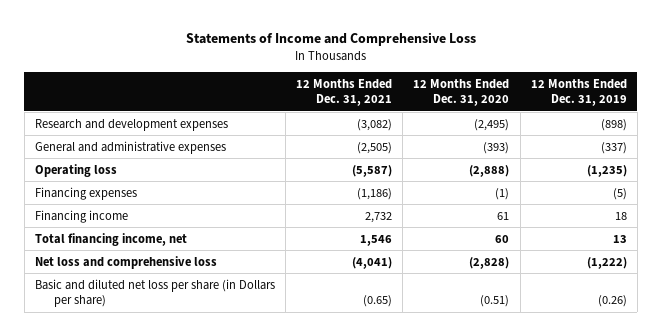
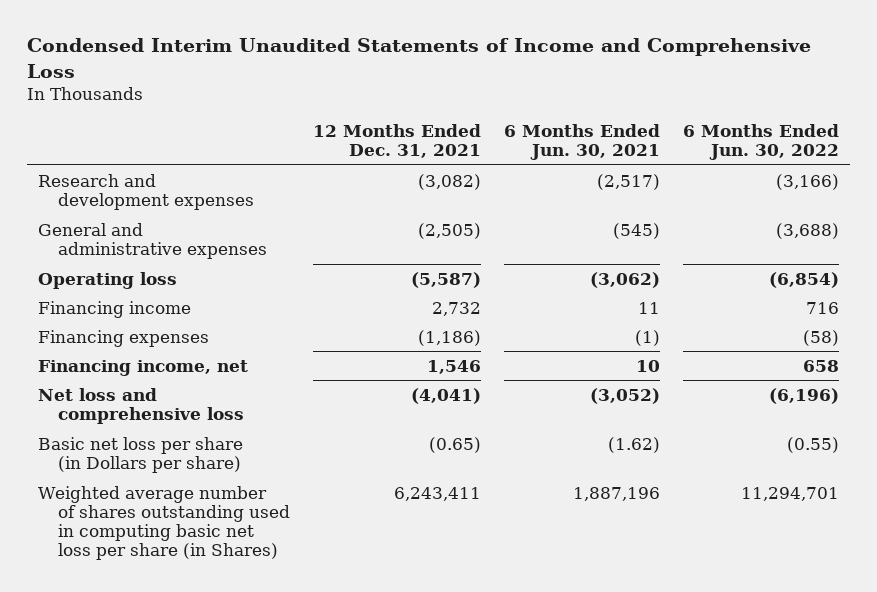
[185,32,476,47] Statements of Income and Comprehensive Loss -> [26,38,811,78] Condensed Interim Unaudited Statements of Income and Comprehensive Loss
[413,78,510,107] 12 Months Ended Dec. 31, 2020 -> none
[530,78,627,107] 12 Months Ended Dec. 31, 2019 -> none
none -> [503,123,660,160] 6 Months Ended Jun. 30, 2021
none -> [682,123,839,160] 6 Months Ended Jun. 30, 2022
[34,186,137,200] Financing expenses -> [38,329,210,347] Financing expenses
[34,232,187,246] Total financing income, net -> [38,359,249,376] Financing income, net
[34,278,275,308] Basic and diluted net loss per share (in Dollars per share) -> [38,436,244,473] Basic net loss per share (in Dollars per share)
none -> [38,485,290,561] Weighted average number of shares outstanding used in computing basic net loss per share (in Shares)

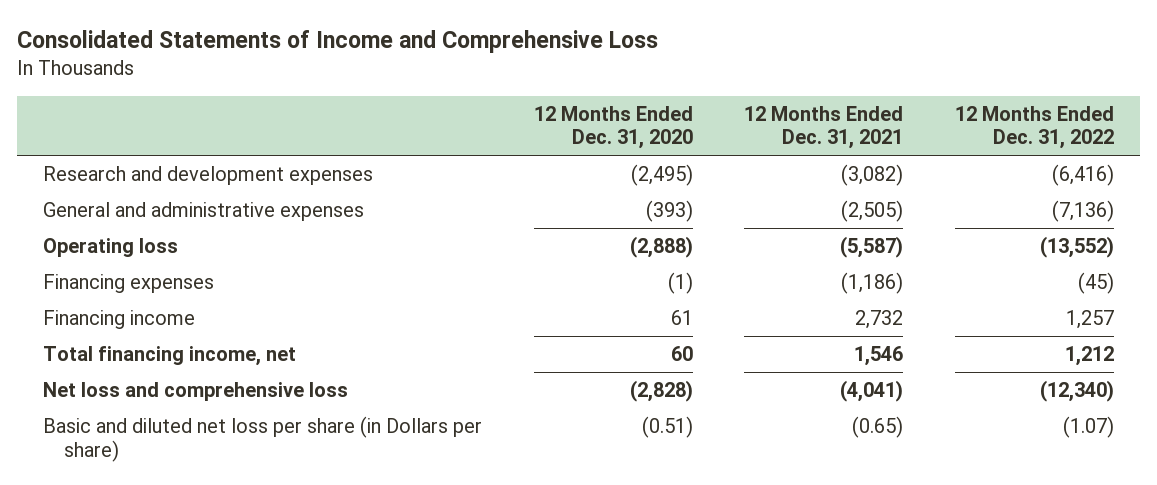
[26,38,811,78] Condensed Interim Unaudited Statements of Income and Comprehensive Loss -> [17,30,659,54] Consolidated Statements of Income and Comprehensive Loss
[503,123,660,160] 6 Months Ended Jun. 30, 2021 -> none
[682,123,839,160] 6 Months Ended Jun. 30, 2022 -> none
none -> [533,105,693,150] 12 Months Ended Dec. 31, 2020
none -> [954,105,1114,150] 12 Months Ended Dec. 31, 2022
[38,300,192,318] Financing income -> [42,310,195,330] Financing income
[38,359,249,376] Financing income, net -> [42,346,296,367] Total financing income, net
[38,485,290,561] Weighted average number of shares outstanding used in computing basic net loss per share (in Shares) -> none
[38,436,244,473] Basic net loss per share (in Dollars per share) -> [42,416,482,462] Basic and diluted net loss per share (in Dollars per share)

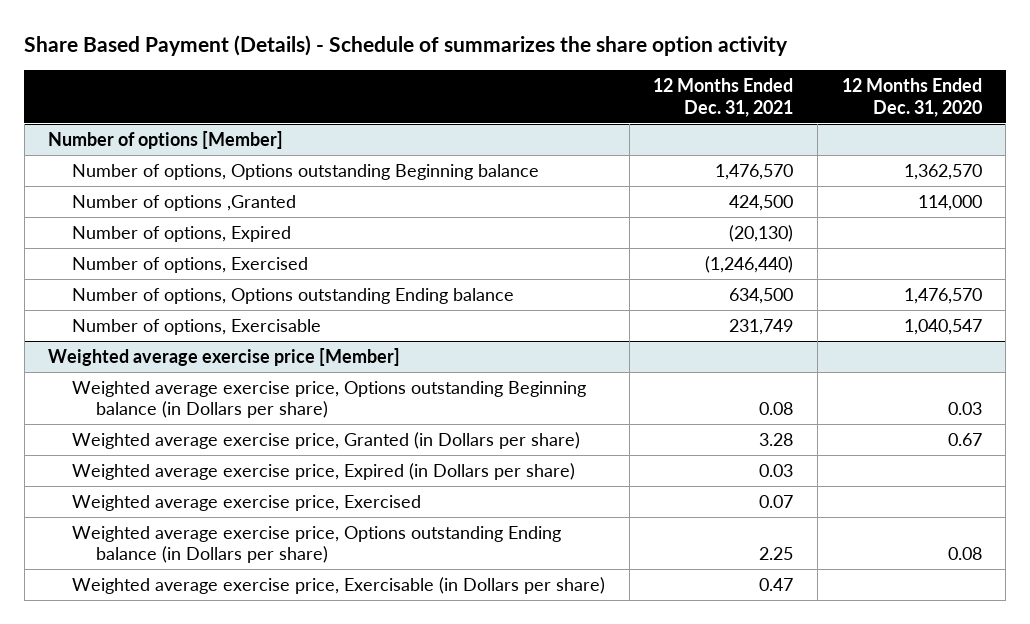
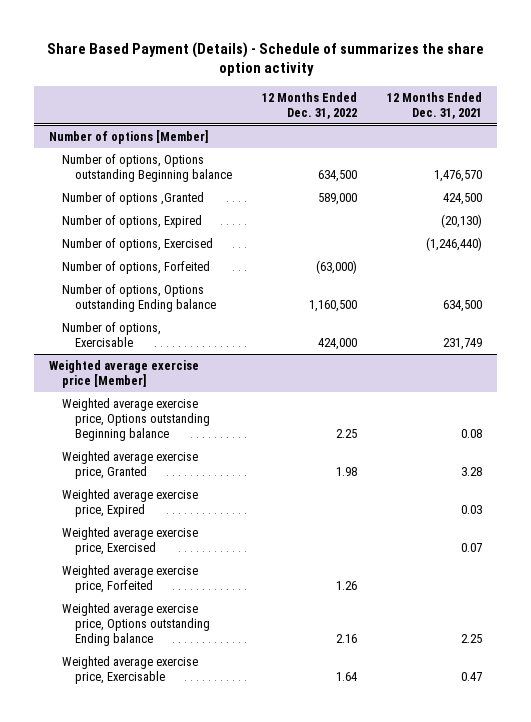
[841,78,982,117] 12 Months Ended Dec. 31, 2020 -> none
none -> [262,91,358,119] 12 Months Ended Dec. 31, 2022
none -> [62,260,211,274] Number of options, Forfeited
[71,381,586,419] Weighted average exercise price, Options outstanding Beginning balance (in Dollars per share) -> [62,397,211,441] Weighted average exercise price, Options outstanding Beginning balance
[71,432,580,450] Weighted average exercise price, Granted (in Dollars per share) -> [62,450,199,479] Weighted average exercise price, Granted
[71,463,575,481] Weighted average exercise price, Expired (in Dollars per share) -> [62,488,199,517] Weighted average exercise price, Expired
none -> [62,564,199,593] Weighted average exercise price, Forfeited
[71,526,561,564] Weighted average exercise price, Options outstanding Ending balance (in Dollars per share) -> [62,602,211,646] Weighted average exercise price, Options outstanding Ending balance
[71,577,605,595] Weighted average exercise price, Exercisable (in Dollars per share) -> [62,655,199,684] Weighted average exercise price, Exercisable

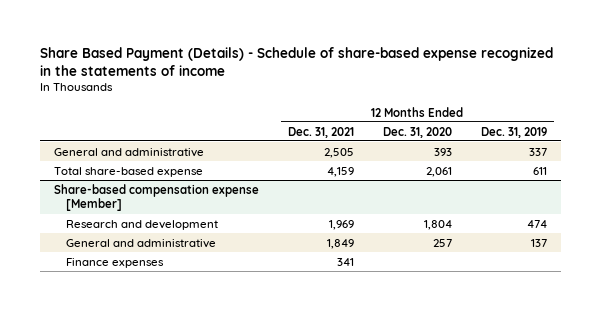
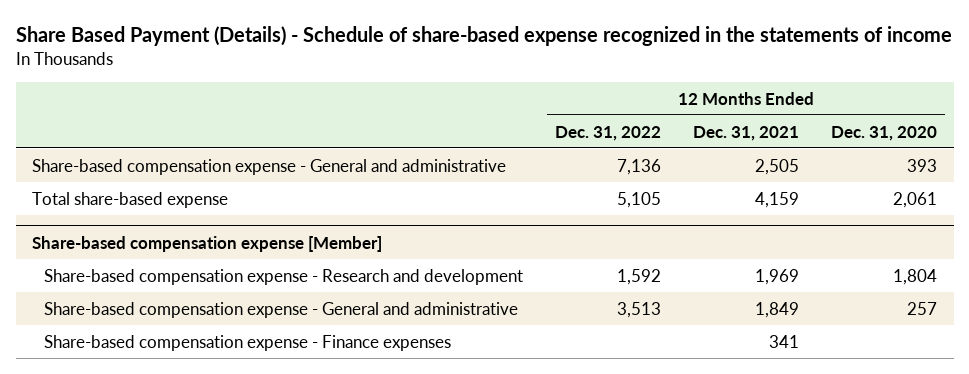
[480,126,547,138] Dec. 31, 2019 -> none
none -> [555,125,662,141] Dec. 31, 2022
[54,147,205,157] General and administrative -> [31,158,506,175] Share-based compensation expense - General and administrative
[66,219,219,230] Research and development -> [43,268,523,285] Share-based compensation expense - Research and development
[66,238,217,248] General and administrative -> [43,301,518,318] Share-based compensation expense - General and administrative
[66,257,165,268] Finance expenses -> [43,334,451,351] Share-based compensation expense - Finance expenses

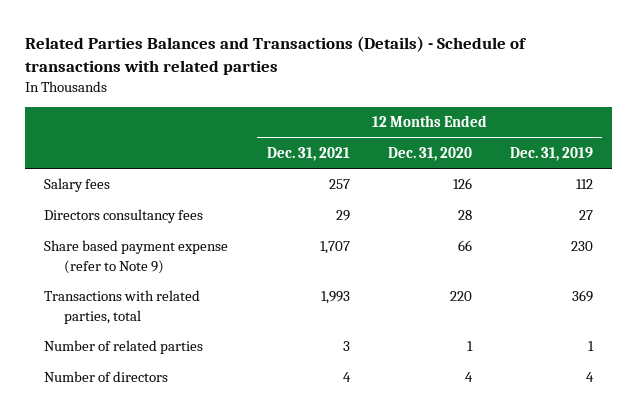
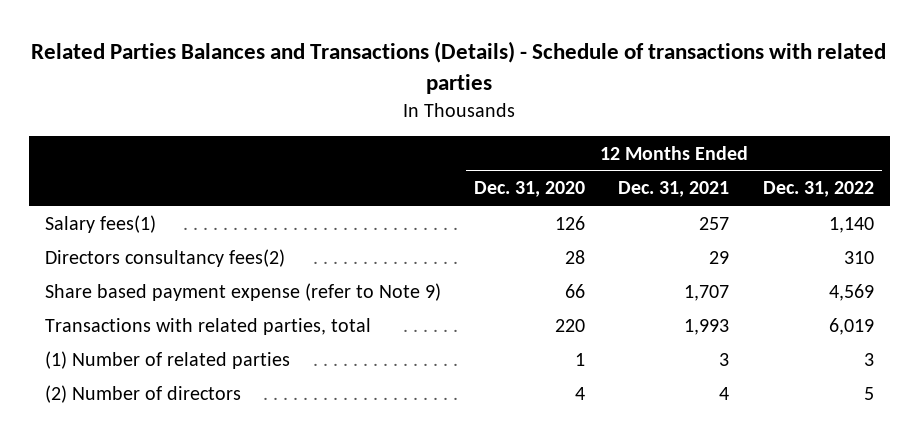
[509,146,593,161] Dec. 31, 2019 -> none
none -> [762,181,874,198] Dec. 31, 2022
[44,178,111,193] Salary fees -> [45,214,157,233] Salary fees(1)
[44,209,204,224] Directors consultancy fees -> [45,248,286,267] Directors consultancy fees(2)
[44,340,204,355] Number of related parties -> [45,350,291,369] (1) Number of related parties
[44,371,169,383] Number of directors -> [45,384,242,403] (2) Number of directors

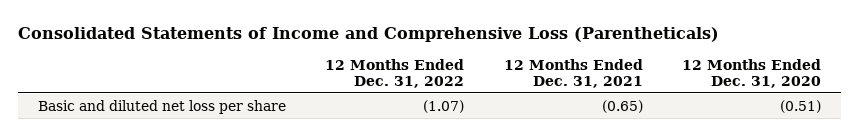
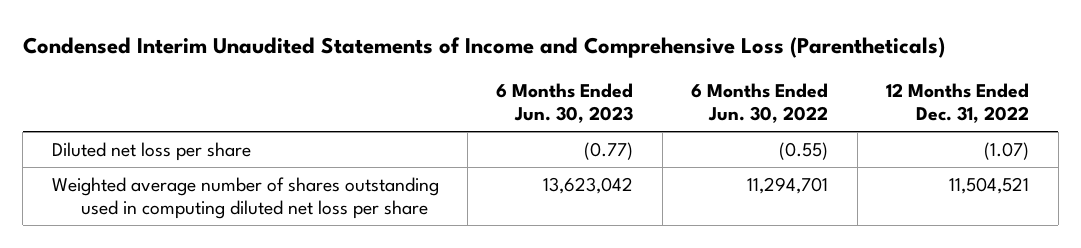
[17,27,719,43] Consolidated Statements of Income and Comprehensive Loss (Parentheticals) -> [22,37,945,59] Condensed Interim Unaudited Statements of Income and Comprehensive Loss (Parentheticals)
[503,58,643,88] 12 Months Ended Dec. 31, 2021 -> none
[681,58,821,88] 12 Months Ended Dec. 31, 2020 -> none
none -> [496,82,634,124] 6 Months Ended Jun. 30, 2023
none -> [691,82,829,124] 6 Months Ended Jun. 30, 2022
[37,100,286,115] Basic and diluted net loss per share -> [51,142,251,162] Diluted net loss per share
none -> [51,177,439,220] Weighted average number of shares outstanding used in computing diluted net loss per share

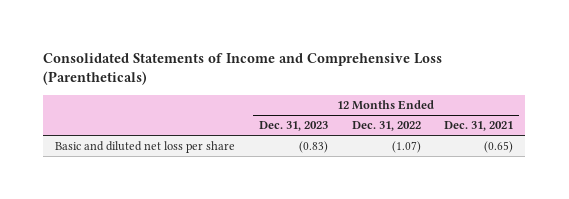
[22,37,945,59] Condensed Interim Unaudited Statements of Income and Comprehensive Loss (Parentheticals) -> [43,52,443,86] Consolidated Statements of Income and Comprehensive Loss (Parentheticals)
[496,82,634,124] 6 Months Ended Jun. 30, 2023 -> none
[691,82,829,124] 6 Months Ended Jun. 30, 2022 -> none
none -> [258,121,328,132] Dec. 31, 2023
none -> [444,121,514,132] Dec. 31, 2021
[51,177,439,220] Weighted average number of shares outstanding used in computing diluted net loss per share -> none
[51,142,251,162] Diluted net loss per share -> [55,141,236,154] Basic and diluted net loss per share

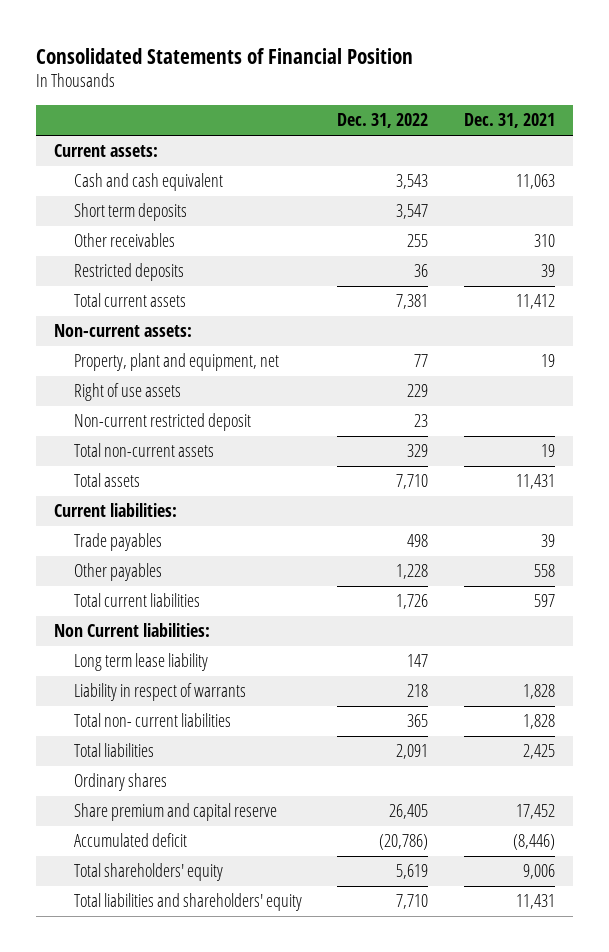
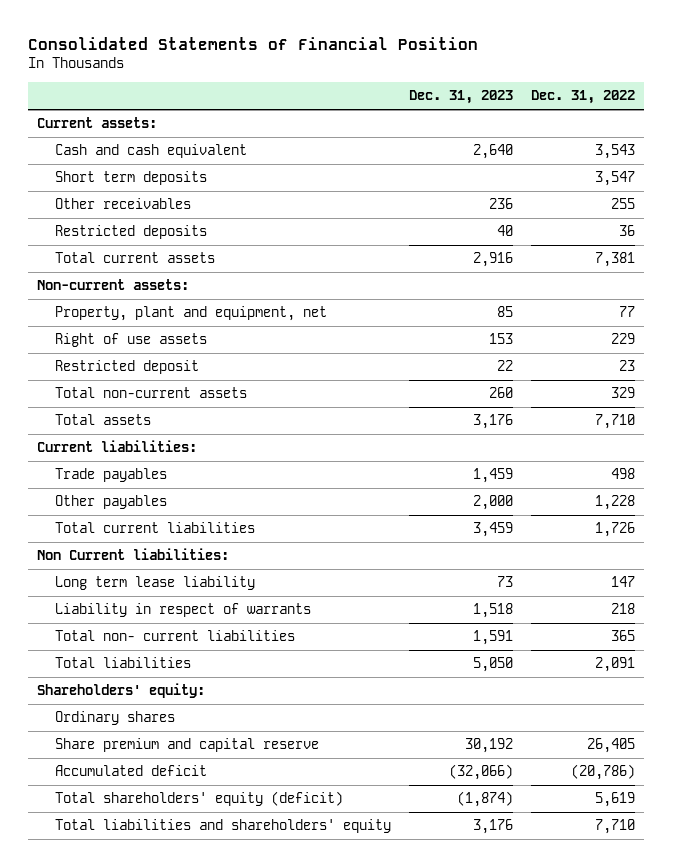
[463,113,555,129] Dec. 31, 2021 -> none
none -> [409,90,514,105] Dec. 31, 2023
[73,413,251,432] Non-current restricted deposit -> [55,360,200,375] Restricted deposit
none -> [37,683,206,699] Shareholders' equity:
[73,863,223,882] Total shareholders' equity -> [55,791,344,807] Total shareholders' equity (deficit)

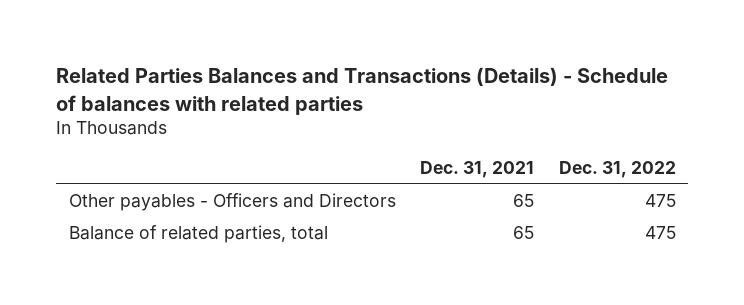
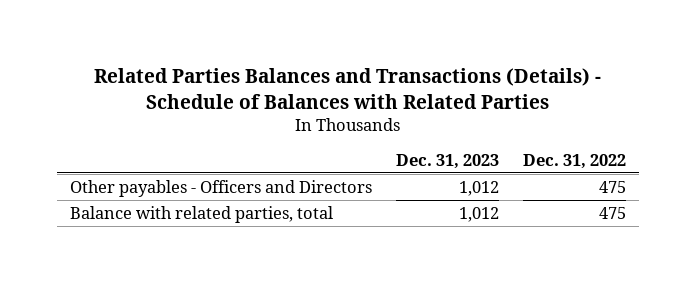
[56,67,669,115] Related Parties Balances and Transactions (Details) - Schedule of balances with related parties -> [94,68,602,109] Related Parties Balances and Transactions (Details) - Schedule of Balances with Related Parties
[420,161,535,179] Dec. 31, 2021 -> none
none -> [396,153,500,169] Dec. 31, 2023
[68,225,328,244] Balance of related parties, total -> [69,205,333,223] Balance with related parties, total

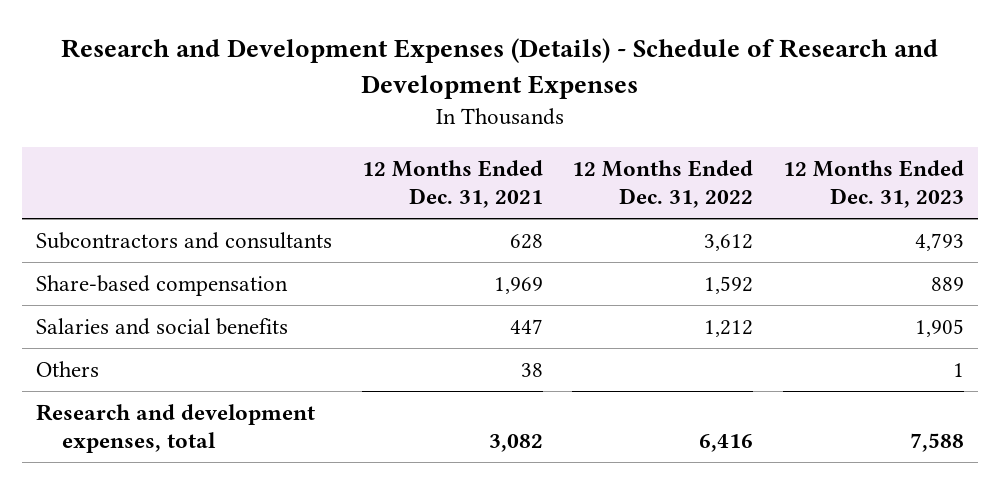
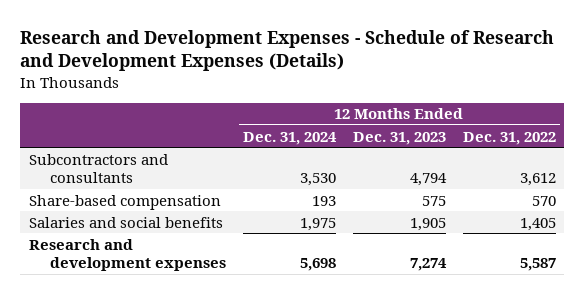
[60,38,938,99] Research and Development Expenses (Details) - Schedule of Research and Development Expenses -> [20,29,555,72] Research and Development Expenses - Schedule of Research and Development Expenses (Details)
[361,159,543,208] 12 Months Ended Dec. 31, 2021 -> none
none -> [243,131,338,145] Dec. 31, 2024
[36,361,100,378] Others -> none
[914,233,964,252] 4,793 -> [409,173,447,187] 4,794
[704,276,754,295] 1,592 -> [531,195,556,206] 570
[930,277,964,292] 889 -> [421,195,446,206] 575
[704,320,754,338] 1,212 -> [519,217,556,231] 1,405
[36,404,316,454] Research and development expenses, total -> [28,238,227,272] Research and development expenses
[699,434,754,453] 6,416 -> [519,258,556,272] 5,587
[909,433,964,453] 7,588 -> [409,258,447,272] 7,274

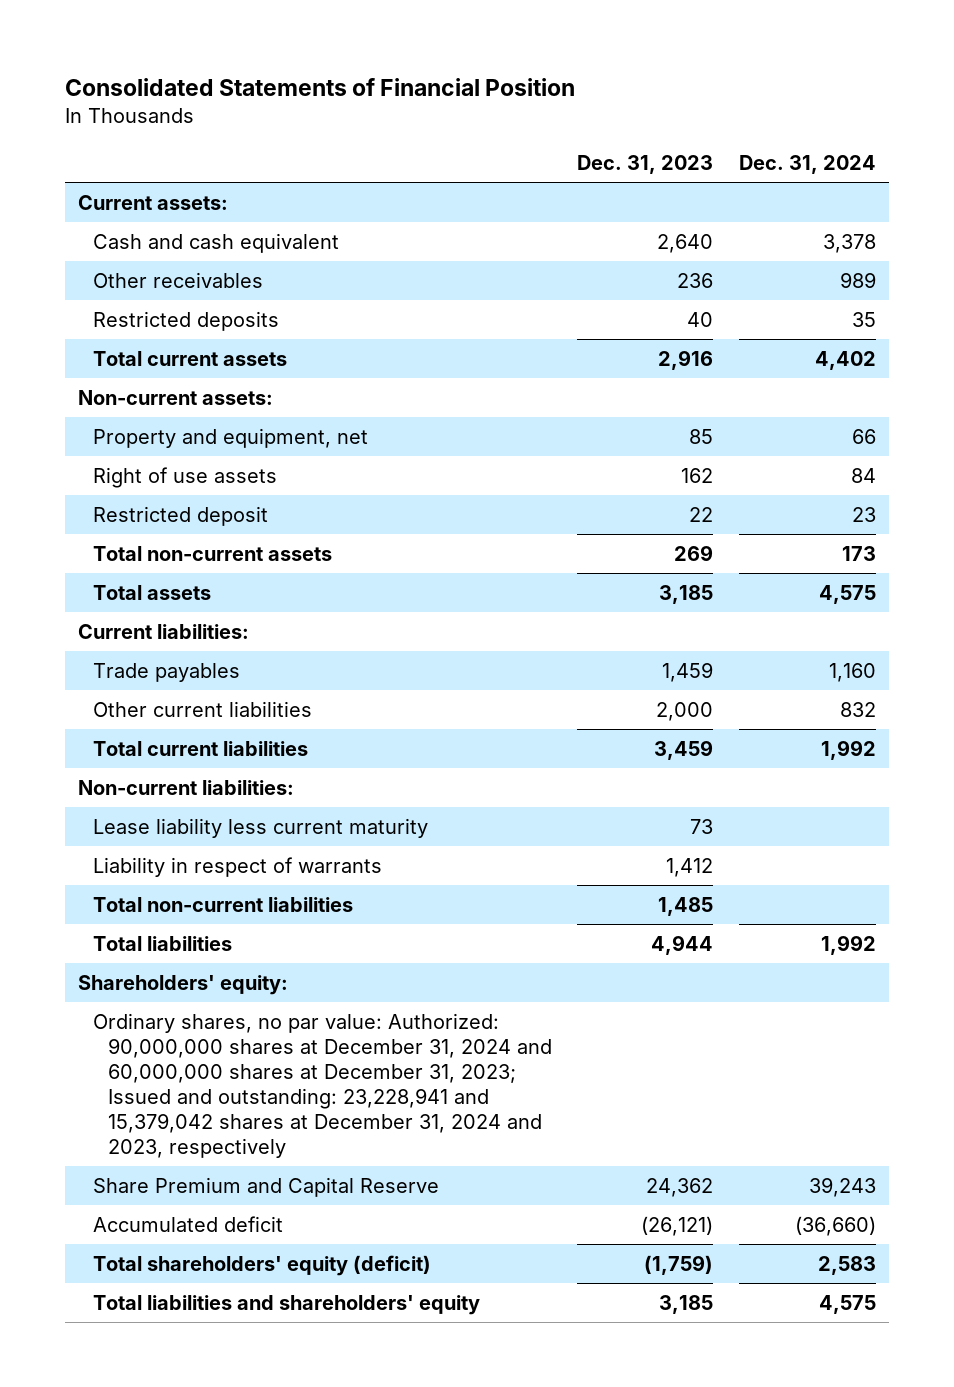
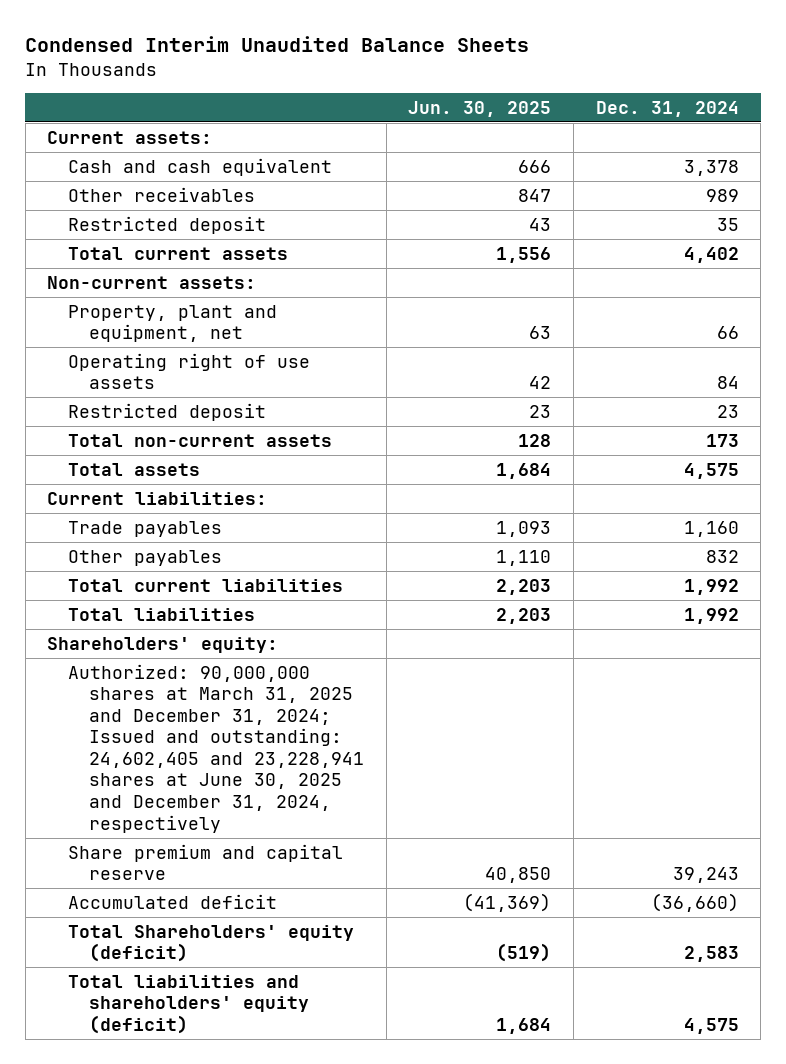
[64,78,575,97] Consolidated Statements of Financial Position -> [25,36,530,53] Condensed Interim Unaudited Balance Sheets
[577,155,714,175] Dec. 31, 2023 -> none
none -> [408,100,552,117] Jun. 30, 2025
[92,310,279,331] Restricted deposits -> [68,215,267,234] Restricted deposit
[92,427,368,448] Property and equipment, net -> [68,304,278,343] Property, plant and equipment, net
[92,466,277,488] Right of use assets -> [68,352,311,390] Operating right of use assets
[92,700,312,717] Other current liabilities -> [68,549,223,566] Other payables
[77,779,294,795] Non-current liabilities: -> none
[92,817,428,838] Lease liability less current maturity -> none
[92,856,382,877] Liability in respect of warrants -> none
[92,896,353,912] Total non-current liabilities -> none
[92,1012,552,1158] Ordinary shares, no par value: Authorized: 90,000,000 shares at December 31, 2024 and 60,000,000 shares at December 31, 2023; Issued and outstanding: 23,228,941 and 15,379,042 shares at December 31, 2024 and 2023, respectively -> [68,663,365,833] Authorized: 90,000,000 shares at March 31, 2025 and December 31, 2024; Issued and outstanding: 24,602,405 and 23,228,941 shares at June 30, 2025 and December 31, 2024, respectively
[92,1176,439,1197] Share Premium and Capital Reserve -> [68,843,344,881] Share premium and capital reserve
[92,1254,431,1276] Total shareholders' equity (deficit) -> [68,924,355,963] Total Shareholders' equity (deficit)
[92,1294,480,1315] Total liabilities and shareholders' equity -> [68,974,310,1034] Total liabilities and shareholders' equity (deficit)

